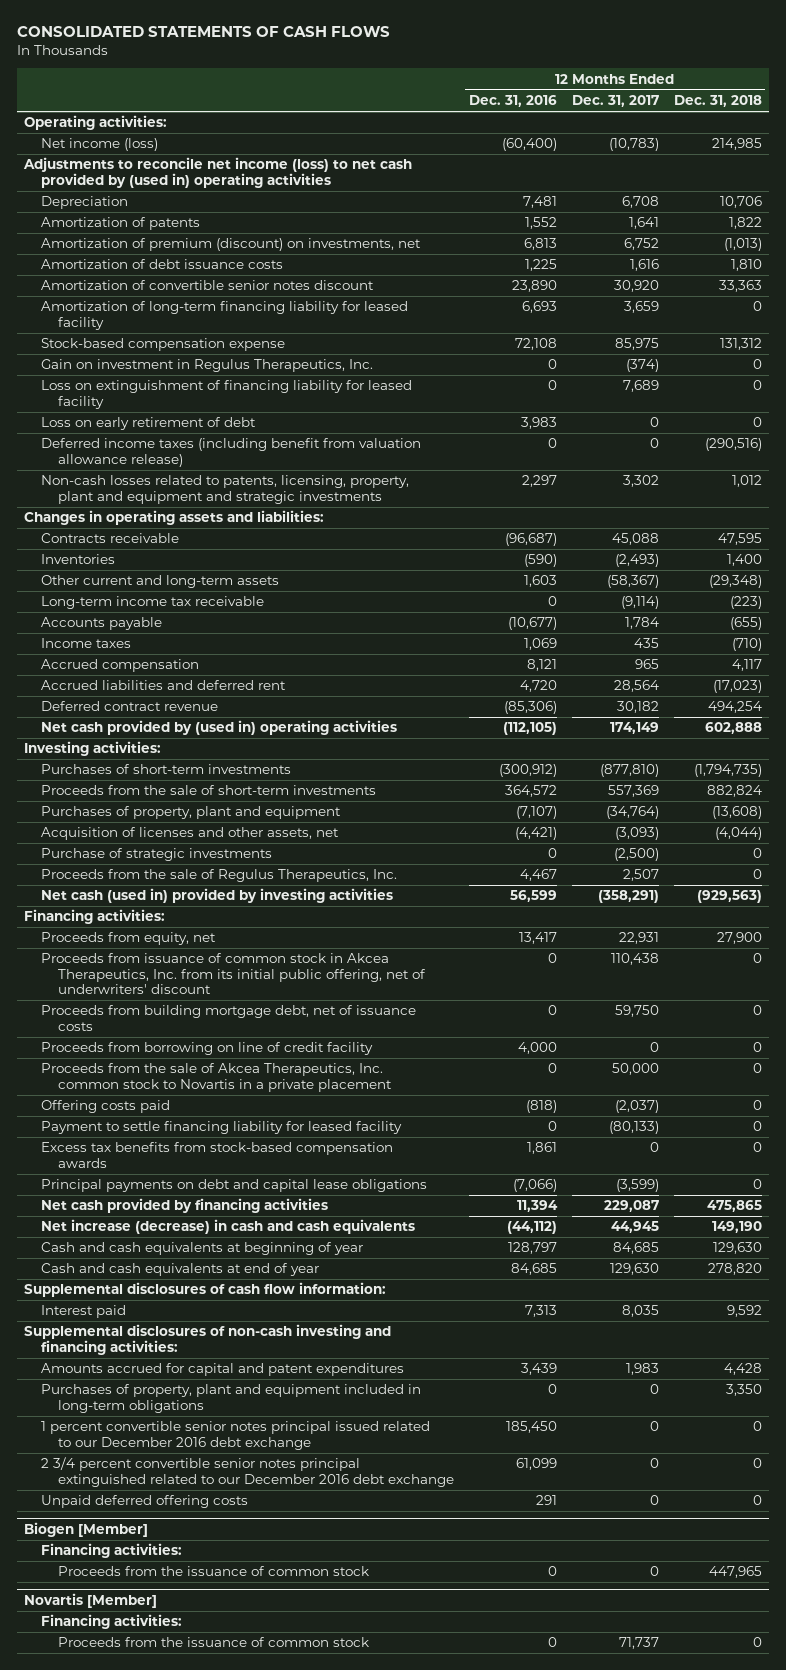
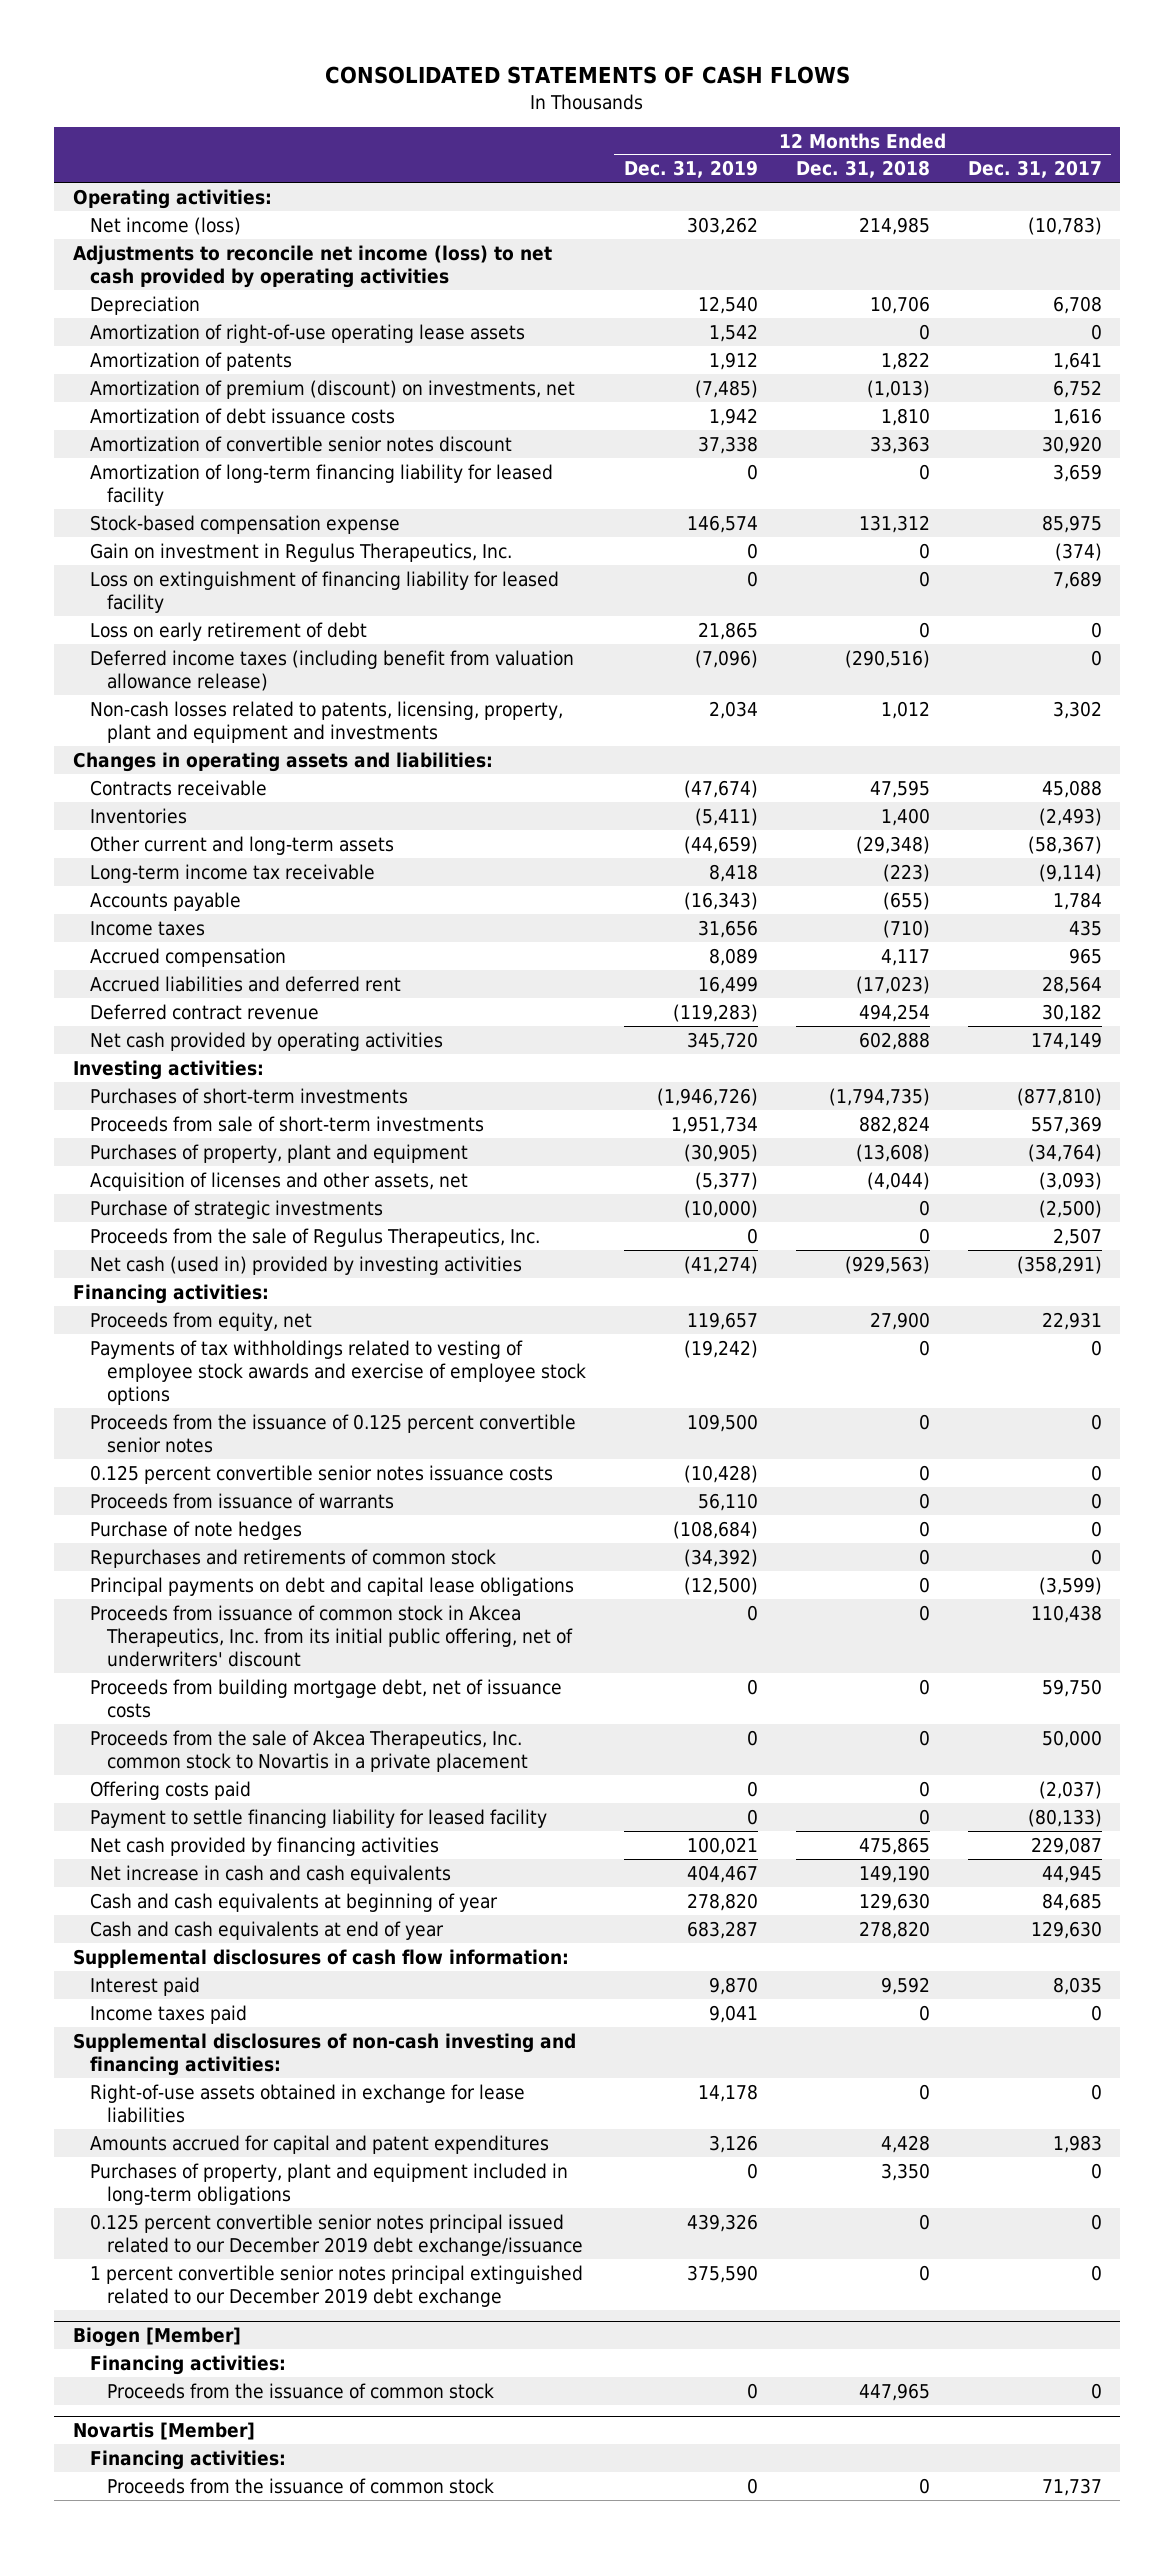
[468,95,557,108] Dec. 31, 2016 -> none
none -> [623,160,758,179] Dec. 31, 2019
[23,157,413,188] Adjustments to reconcile net income (loss) to net cash provided by (used in) operating activities -> [73,244,553,288] Adjustments to reconcile net income (loss) to net cash provided by operating activities
none -> [90,323,526,343] Amortization of right-of-use operating lease assets
[41,475,410,504] Non-cash losses related to patents, licensing, property, plant and equipment and strategic investments -> [90,700,564,743] Non-cash losses related to patents, licensing, property, plant and equipment and investments
[41,720,398,736] Net cash provided by (used in) operating activities -> [90,1031,444,1051] Net cash provided by operating activities
[41,785,377,796] Proceeds from the sale of short-term investments -> [90,1115,485,1132] Proceeds from sale of short-term investments
none -> [90,1339,587,1405] Payments of tax withholdings related to vesting of employee stock awards and exercise of employee stock options
none -> [90,1413,577,1453] Proceeds from the issuance of 0.125 percent convertible senior notes
none -> [90,1464,554,1484] 0.125 percent convertible senior notes issuance costs
none -> [90,1492,395,1509] Proceeds from issuance of warrants
none -> [90,1520,303,1540] Purchase of note hedges
none -> [90,1548,497,1568] Repurchases and retirements of common stock
[41,1179,428,1193] Principal payments on debt and capital lease obligations -> [90,1576,575,1596] Principal payments on debt and capital lease obligations
[41,1042,374,1056] Proceeds from borrowing on line of credit facility -> none
[41,1142,394,1168] Excess tax benefits from stock-based compensation awards -> none
[41,1219,416,1235] Net increase (decrease) in cash and cash equivalents -> [90,1864,452,1884] Net increase in cash and cash equivalents
none -> [90,2004,248,2024] Income taxes paid
none -> [90,2083,526,2123] Right-of-use assets obtained in exchange for lease liabilities
[41,1495,249,1509] Unpaid deferred offering costs -> none
[41,1421,431,1450] 1 percent convertible senior notes principal issued related to our December 2016 debt exchange -> [90,2213,584,2256] 0.125 percent convertible senior notes principal issued related to our December 2019 debt exchange/issuance
[41,1457,455,1487] 2 3/4 percent convertible senior notes principal extinguished related to our December 2016 debt exchange -> [90,2264,584,2307] 1 percent convertible senior notes principal extinguished related to our December 2019 debt exchange

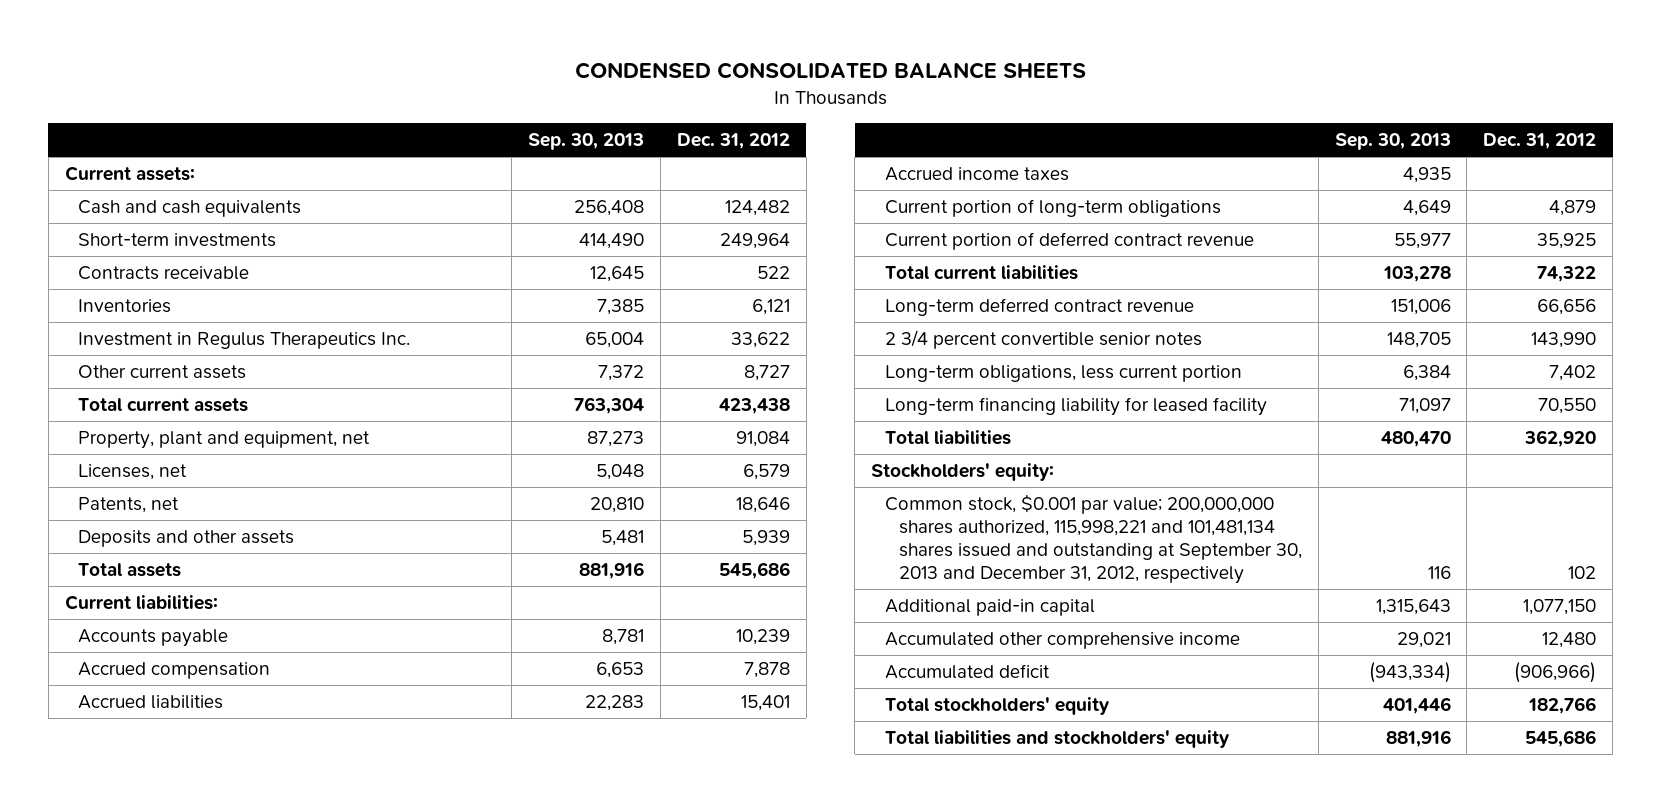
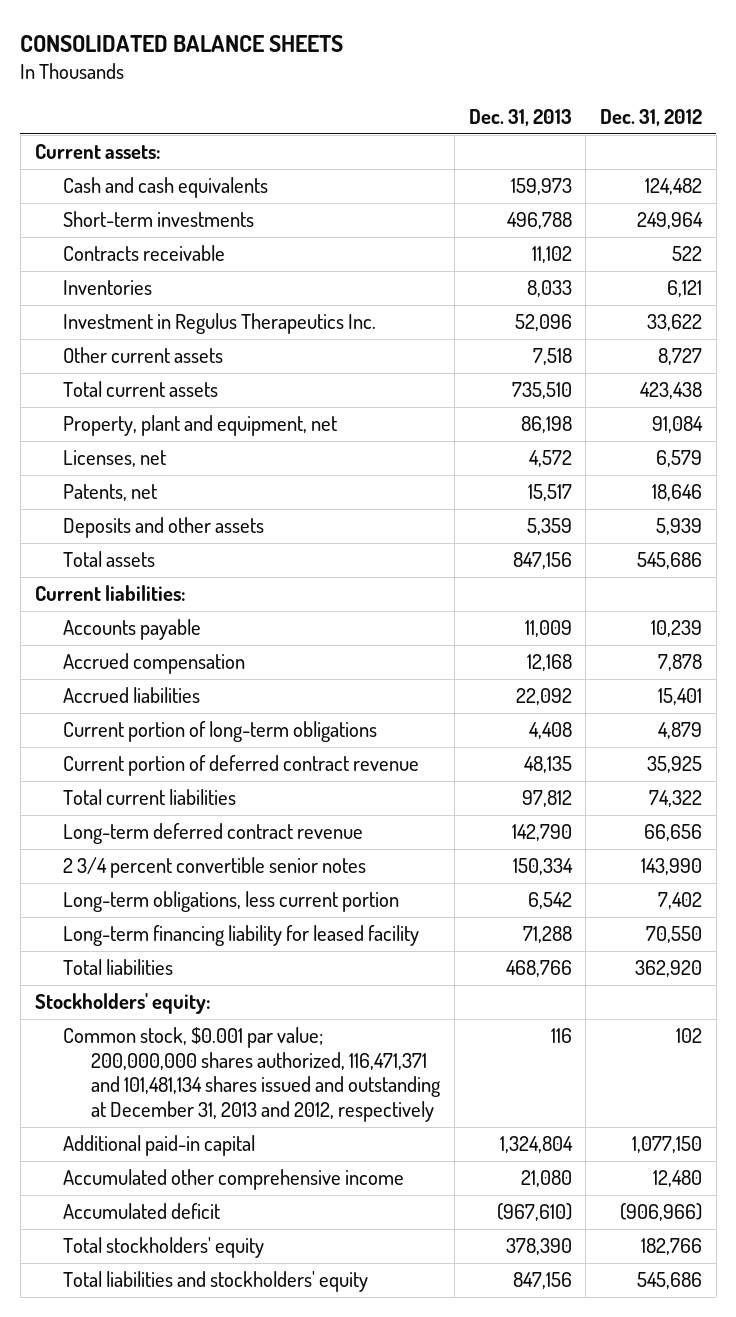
[574,62,1086,80] CONDENSED CONSOLIDATED BALANCE SHEETS -> [20,34,344,52] CONSOLIDATED BALANCE SHEETS
[528,133,645,151] Sep. 30, 2013 -> none
none -> [468,109,572,127] Dec. 31, 2013
[884,167,1069,182] Accrued income taxes -> none
[884,494,1302,584] Common stock, $0.001 par value; 200,000,000 shares authorized, 115,998,221 and 101,481,134 shares issued and outstanding at September 30, 2013 and December 31, 2012, respectively -> [62,1027,442,1122] Common stock, $0.001 par value; 200,000,000 shares authorized, 116,471,371 and 101,481,134 shares issued and outstanding at December 31, 2013 and 2012, respectively

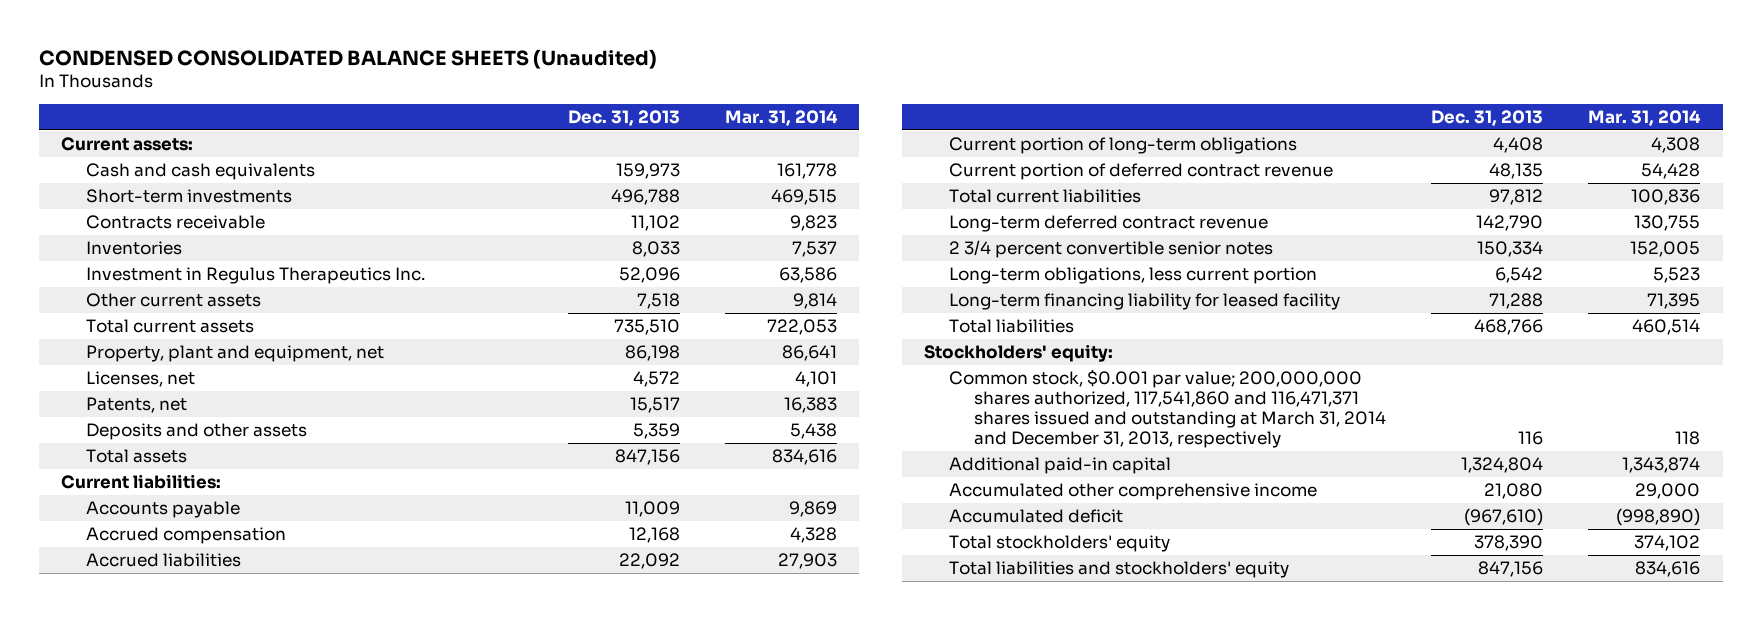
[20,34,344,52] CONSOLIDATED BALANCE SHEETS -> [38,48,657,69] CONDENSED CONSOLIDATED BALANCE SHEETS (Unaudited)
[599,109,702,127] Dec. 31, 2012 -> none
none -> [724,110,838,127] Mar. 31, 2014
[62,1027,442,1122] Common stock, $0.001 par value; 200,000,000 shares authorized, 116,471,371 and 101,481,134 shares issued and outstanding at December 31, 2013 and 2012, respectively -> [949,368,1386,449] Common stock, $0.001 par value; 200,000,000 shares authorized, 117,541,860 and 116,471,371 shares issued and outstanding at March 31, 2014 and December 31, 2013, respectively

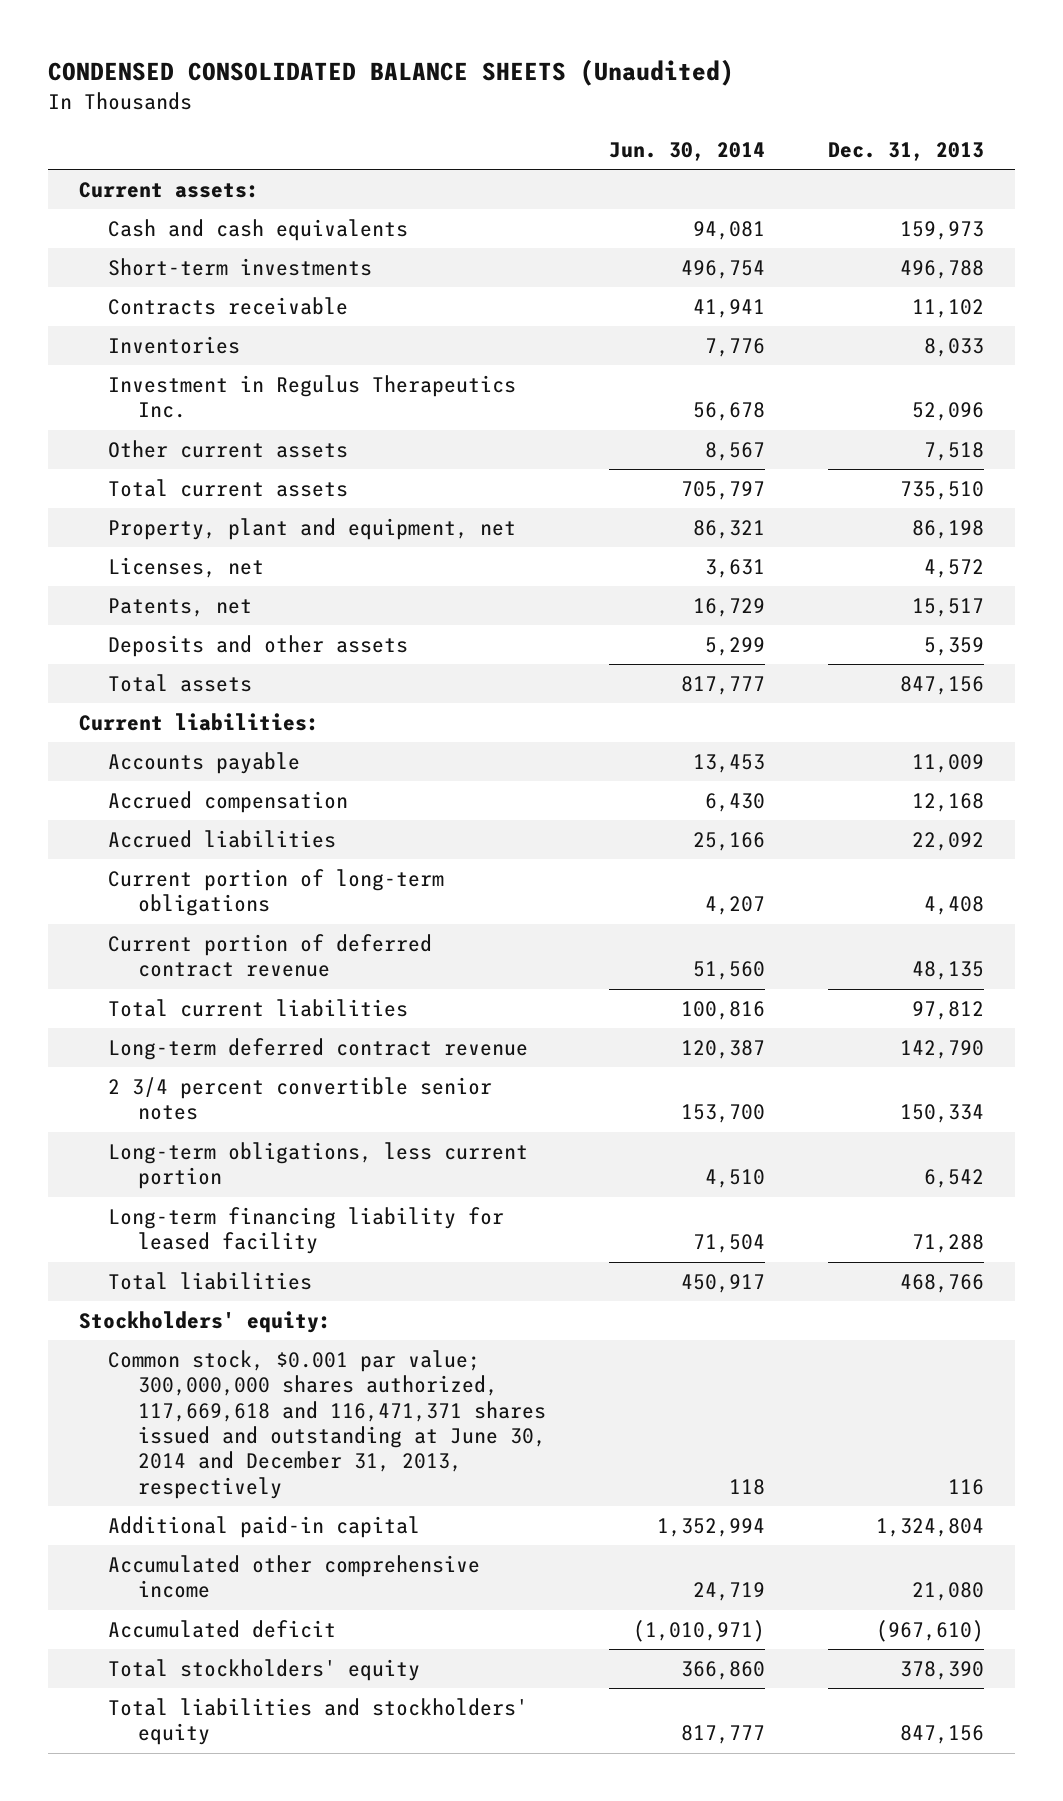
[724,110,838,127] Mar. 31, 2014 -> none
none -> [608,141,765,161] Jun. 30, 2014
[949,368,1386,449] Common stock, $0.001 par value; 200,000,000 shares authorized, 117,541,860 and 116,471,371 shares issued and outstanding at March 31, 2014 and December 31, 2013, respectively -> [108,1350,546,1499] Common stock, $0.001 par value; 300,000,000 shares authorized, 117,669,618 and 116,471,371 shares issued and outstanding at June 30, 2014 and December 31, 2013, respectively

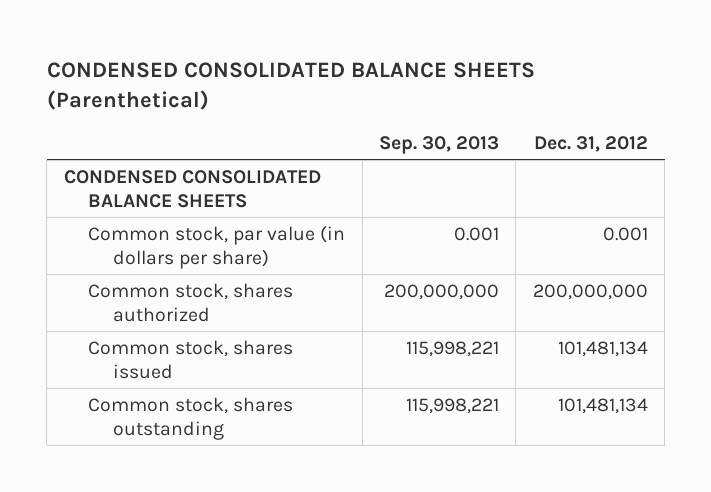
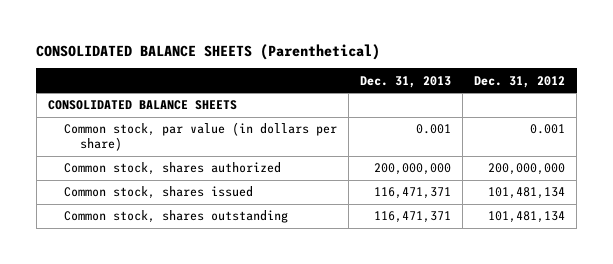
[46,61,535,110] CONDENSED CONSOLIDATED BALANCE SHEETS (Parenthetical) -> [36,43,381,60] CONSOLIDATED BALANCE SHEETS (Parenthetical)
[378,135,499,154] Sep. 30, 2013 -> none
none -> [359,75,451,88] Dec. 31, 2013
[63,169,321,208] CONDENSED CONSOLIDATED BALANCE SHEETS -> [47,100,237,111] CONSOLIDATED BALANCE SHEETS

